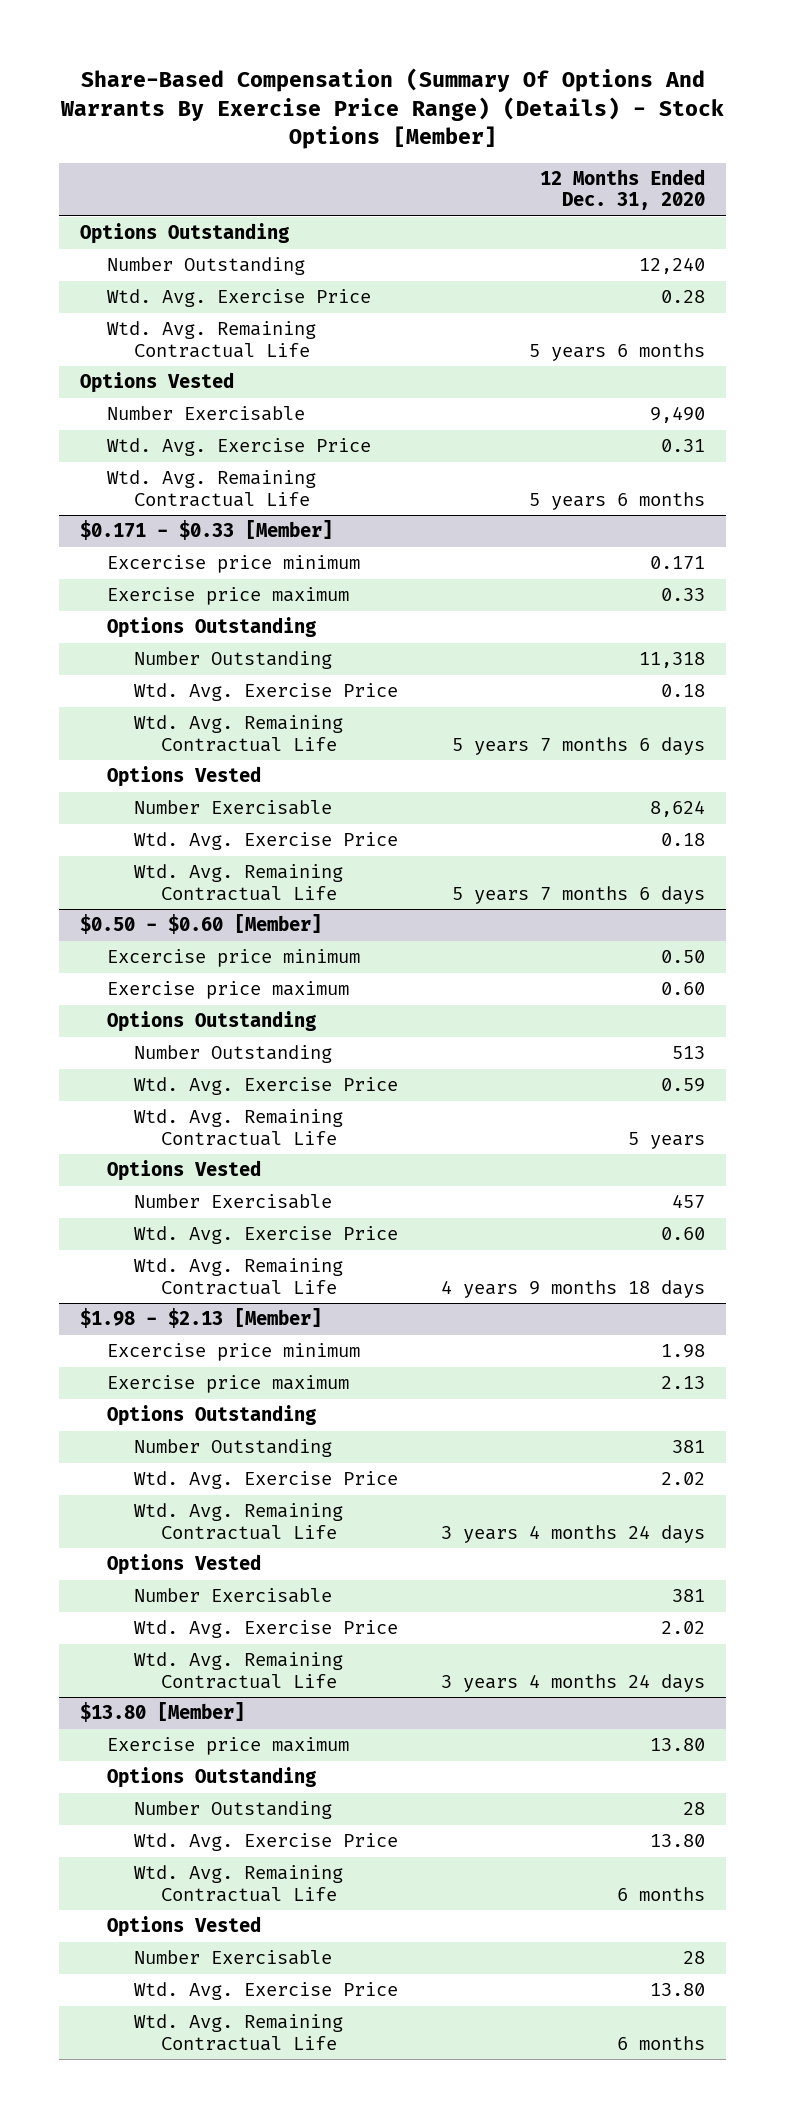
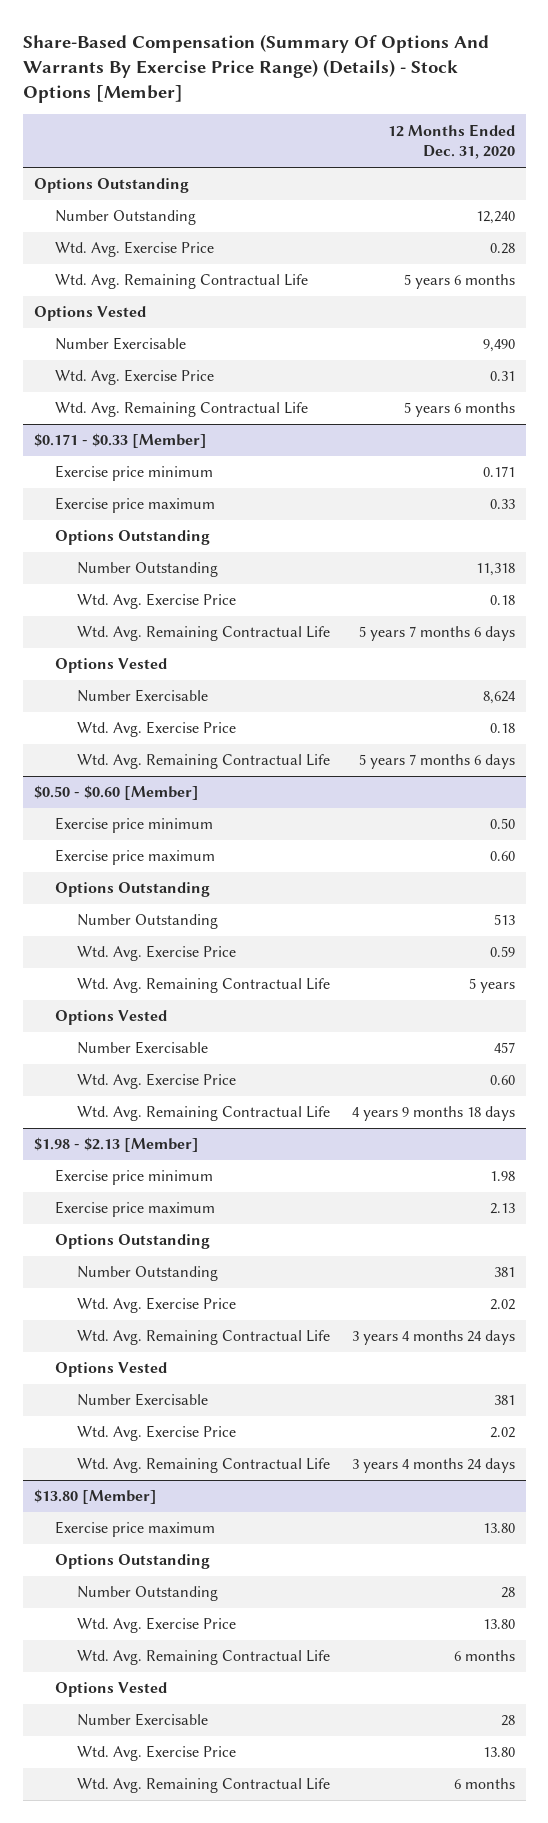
[106,555,360,574] Excercise price minimum -> [55,465,214,482] Exercise price minimum
[106,949,360,968] Excercise price minimum -> [55,817,214,834] Exercise price minimum
[106,1343,360,1362] Excercise price minimum -> [55,1169,214,1186] Exercise price minimum

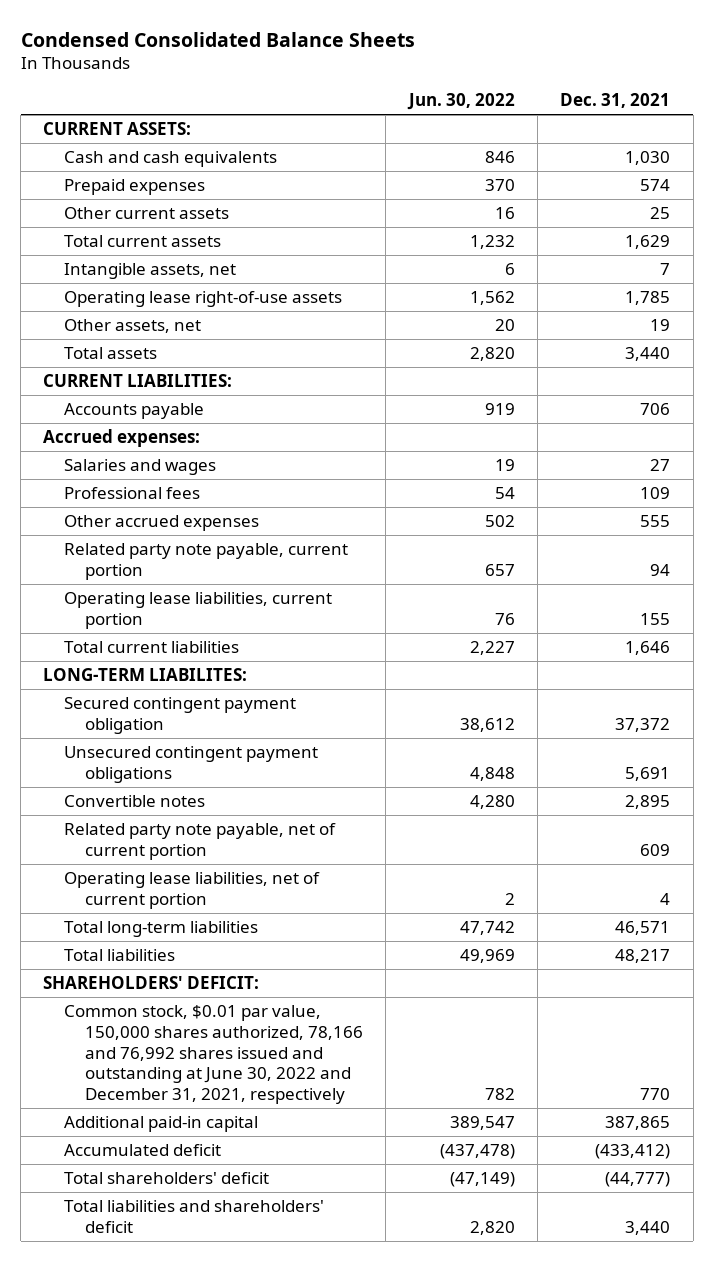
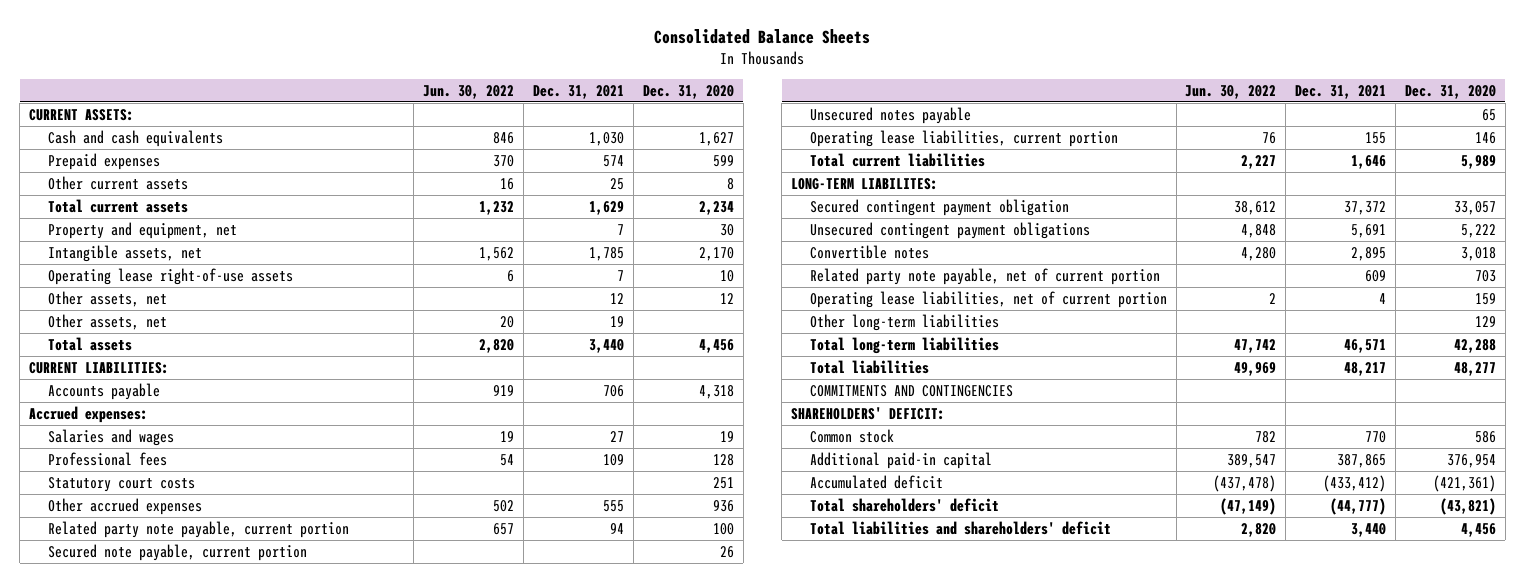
[20,31,415,47] Condensed Consolidated Balance Sheets -> [654,29,871,45] Consolidated Balance Sheets
none -> [642,84,734,99] Dec. 31, 2020
none -> [47,221,237,239] Property and equipment, net
[504,263,515,276] 6 -> [479,246,515,261] 1,562
[660,263,671,276] 7 -> [589,246,625,261] 1,785
[469,291,515,306] 1,562 -> [507,269,515,282] 6
[625,291,671,306] 1,785 -> [617,269,625,281] 7
none -> [47,290,167,307] Other assets, net
none -> [47,476,195,492] Statutory court costs
none -> [47,543,307,561] Secured note payable, current portion
none -> [809,106,971,124] Unsecured notes payable
none -> [809,313,999,331] Other long-term liabilities
none -> [809,384,1013,397] COMMITMENTS AND CONTINGENCIES
[64,1005,363,1105] Common stock, $0.01 par value, 150,000 shares authorized, 78,166 and 76,992 shares issued and outstanding at June 30, 2022 and December 31, 2021, respectively -> [809,428,894,443] Common stock

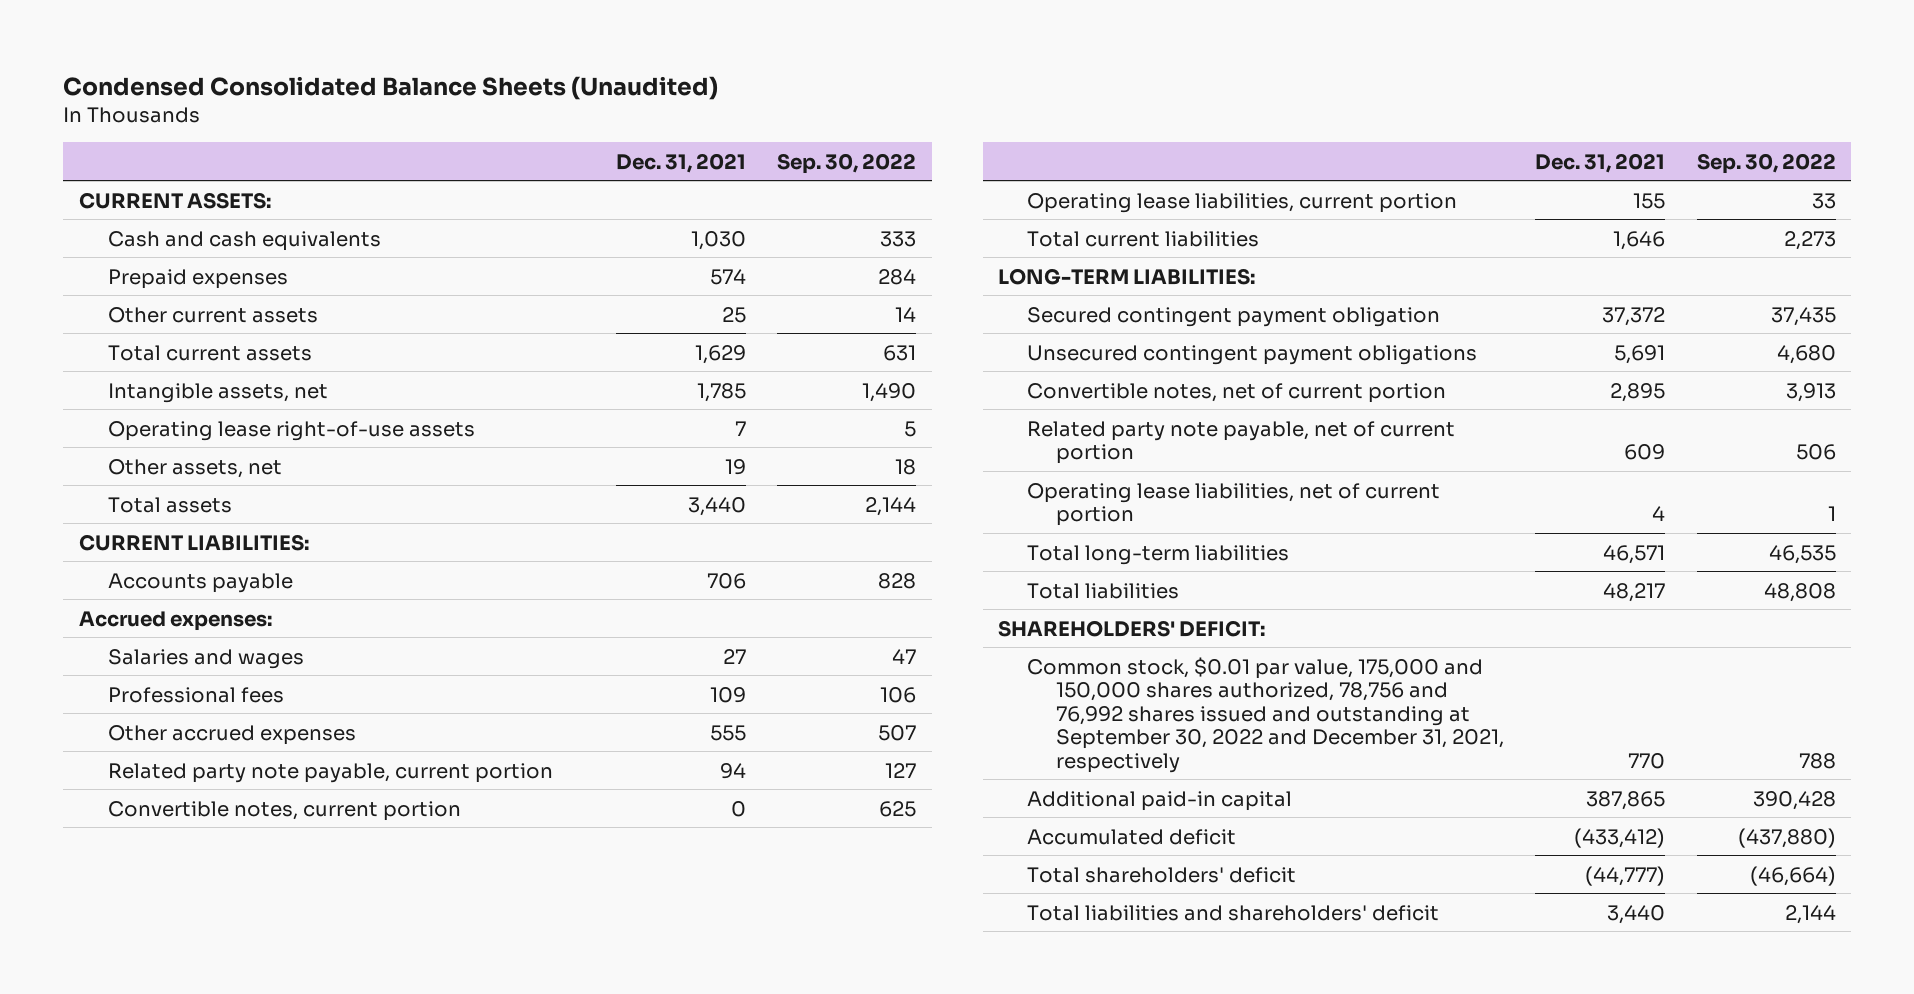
[654,29,871,45] Consolidated Balance Sheets -> [63,75,719,100] Condensed Consolidated Balance Sheets (Unaudited)
[423,84,515,99] Jun. 30, 2022 -> none
[642,84,734,99] Dec. 31, 2020 -> none
none -> [777,152,917,174] Sep. 30, 2022
[47,221,237,239] Property and equipment, net -> none
[47,290,167,307] Other assets, net -> none
[47,476,195,492] Statutory court costs -> none
[47,543,307,561] Secured note payable, current portion -> none
[809,106,971,124] Unsecured notes payable -> none
none -> [107,800,461,821] Convertible notes, current portion
[791,177,939,190] LONG-TERM LIABILITES: -> [998,267,1256,285] LONG-TERM LIABILITIES:
[809,244,929,259] Convertible notes -> [1026,382,1446,403] Convertible notes, net of current portion
[809,313,999,331] Other long-term liabilities -> none
[809,384,1013,397] COMMITMENTS AND CONTINGENCIES -> none
[809,428,894,443] Common stock -> [1026,656,1504,773] Common stock, $0.01 par value, 175,000 and 150,000 shares authorized, 78,756 and 76,992 shares issued and outstanding at September 30, 2022 and December 31, 2021, respectively

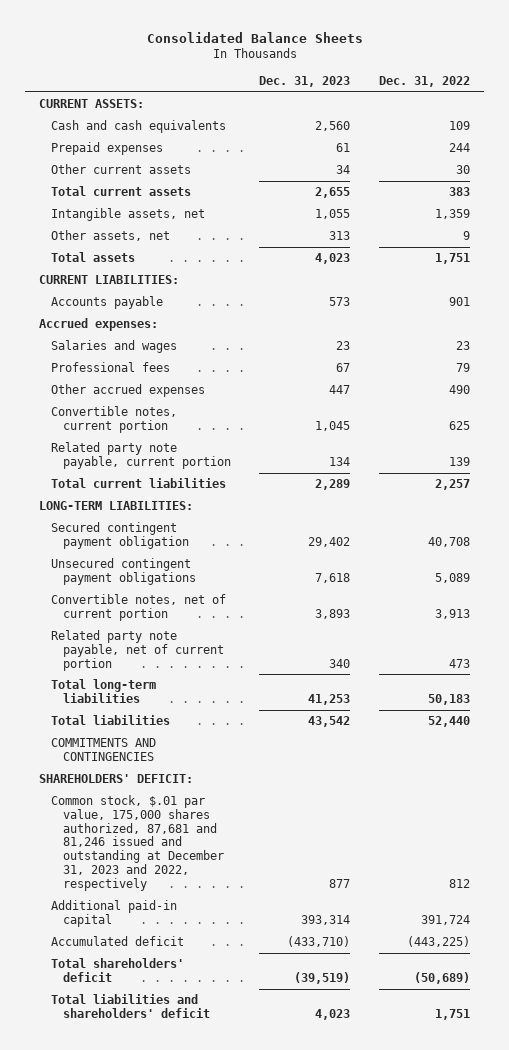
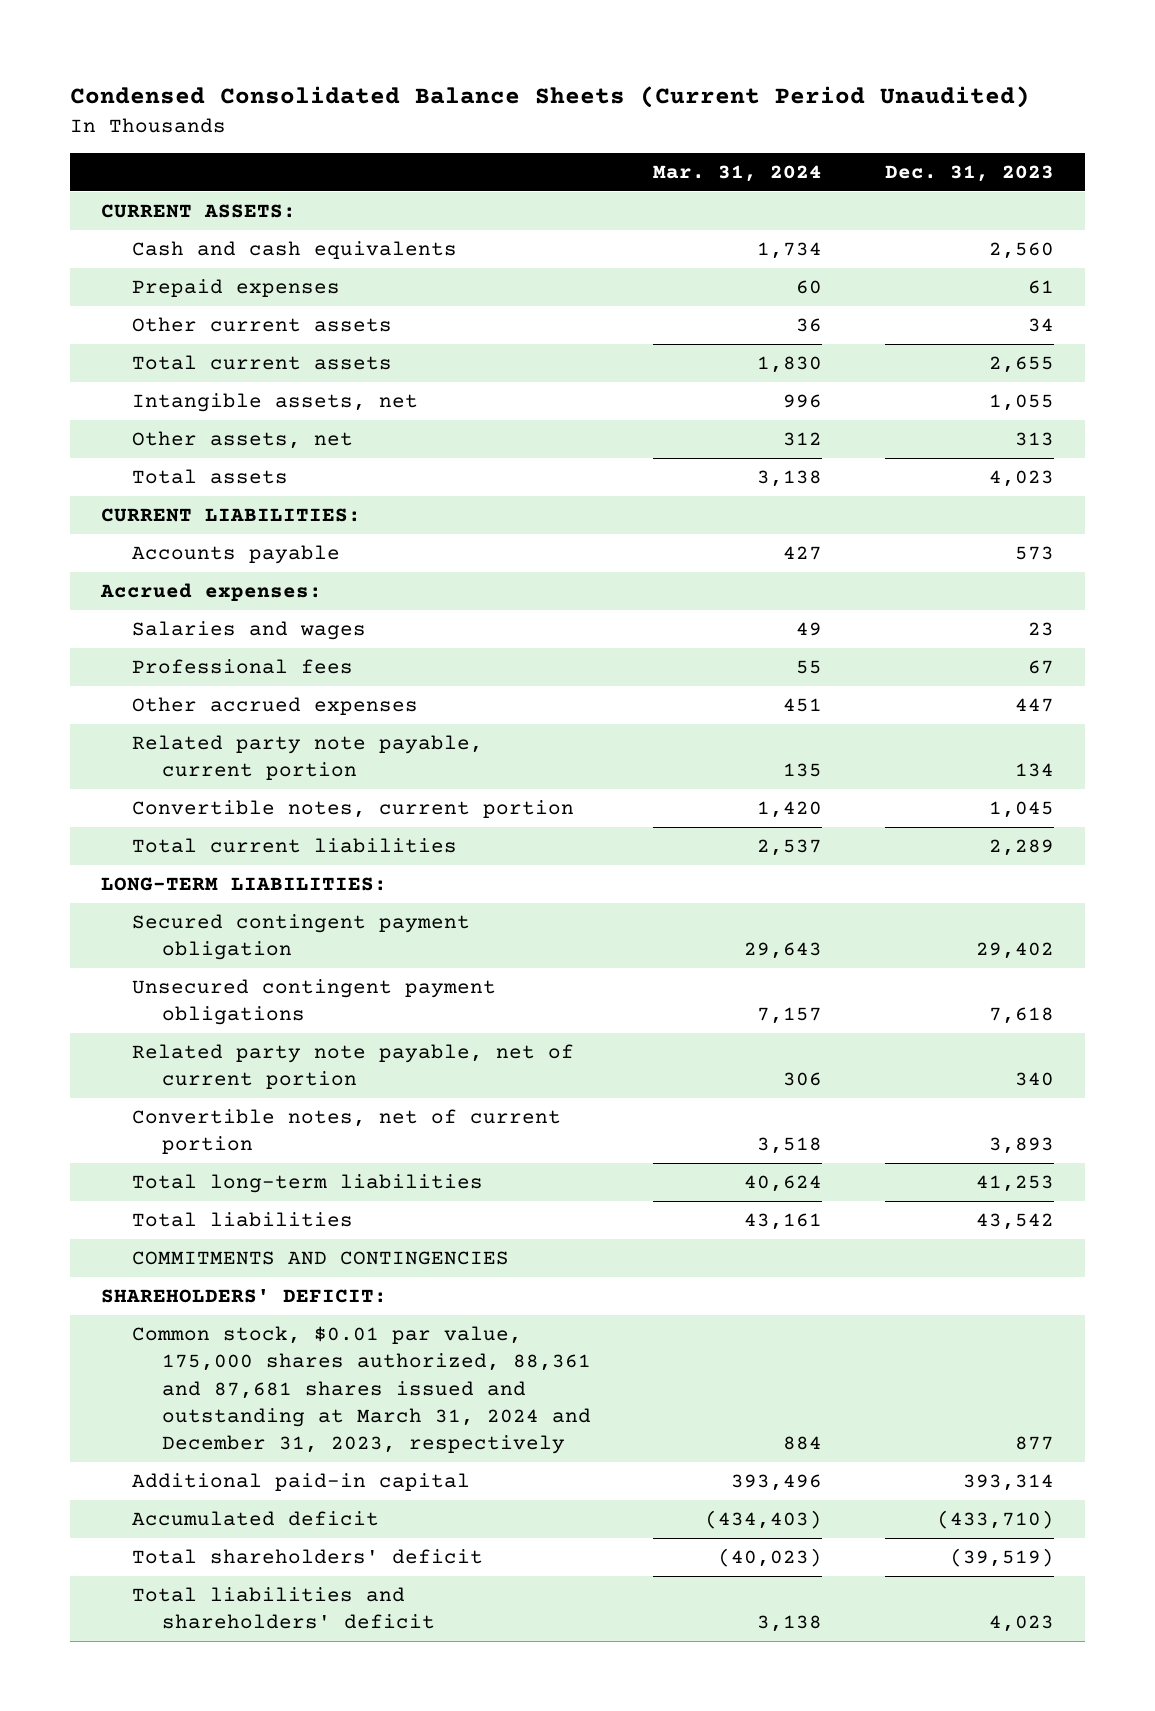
[146,31,363,43] Consolidated Balance Sheets -> [70,86,1031,109] Condensed Consolidated Balance Sheets (Current Period Unaudited)
[378,75,470,87] Dec. 31, 2022 -> none
none -> [653,164,823,182] Mar. 31, 2024
[50,406,177,433] Convertible notes, current portion -> [131,800,574,819] Convertible notes, current portion
[50,594,226,621] Convertible notes, net of current portion -> [131,1109,561,1155] Convertible notes, net of current portion
[50,795,224,891] Common stock, $.01 par value, 175,000 shares authorized, 87,681 and 81,246 issued and outstanding at December 31, 2023 and 2022, respectively -> [131,1326,591,1454] Common stock, $0.01 par value, 175,000 shares authorized, 88,361 and 87,681 shares issued and outstanding at March 31, 2024 and December 31, 2023, respectively

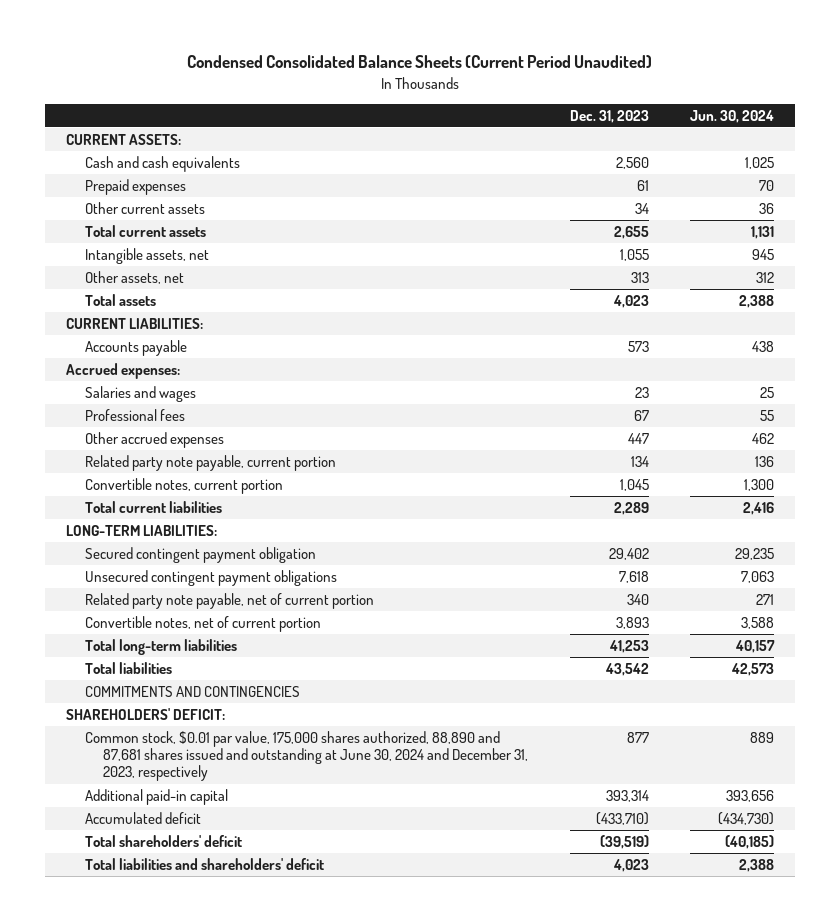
[653,164,823,182] Mar. 31, 2024 -> none
none -> [690,109,775,123] Jun. 30, 2024
[131,1326,591,1454] Common stock, $0.01 par value, 175,000 shares authorized, 88,361 and 87,681 shares issued and outstanding at March 31, 2024 and December 31, 2023, respectively -> [84,731,529,782] Common stock, $0.01 par value, 175,000 shares authorized, 88,890 and 87,681 shares issued and outstanding at June 30, 2024 and December 31, 2023, respectively

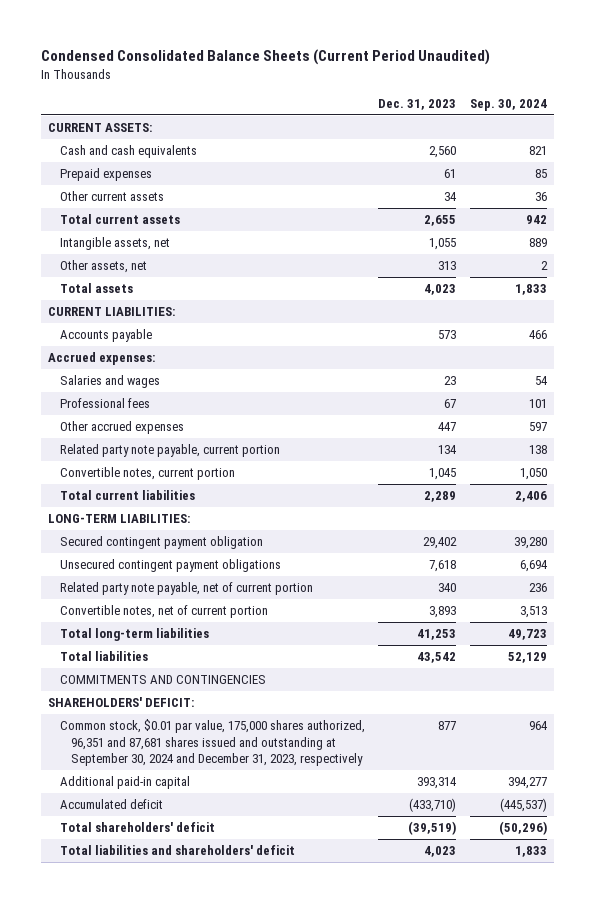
[690,109,775,123] Jun. 30, 2024 -> none
none -> [470,99,548,112] Sep. 30, 2024
[84,731,529,782] Common stock, $0.01 par value, 175,000 shares authorized, 88,890 and 87,681 shares issued and outstanding at June 30, 2024 and December 31, 2023, respectively -> [59,719,365,767] Common stock, $0.01 par value, 175,000 shares authorized, 96,351 and 87,681 shares issued and outstanding at September 30, 2024 and December 31, 2023, respectively

